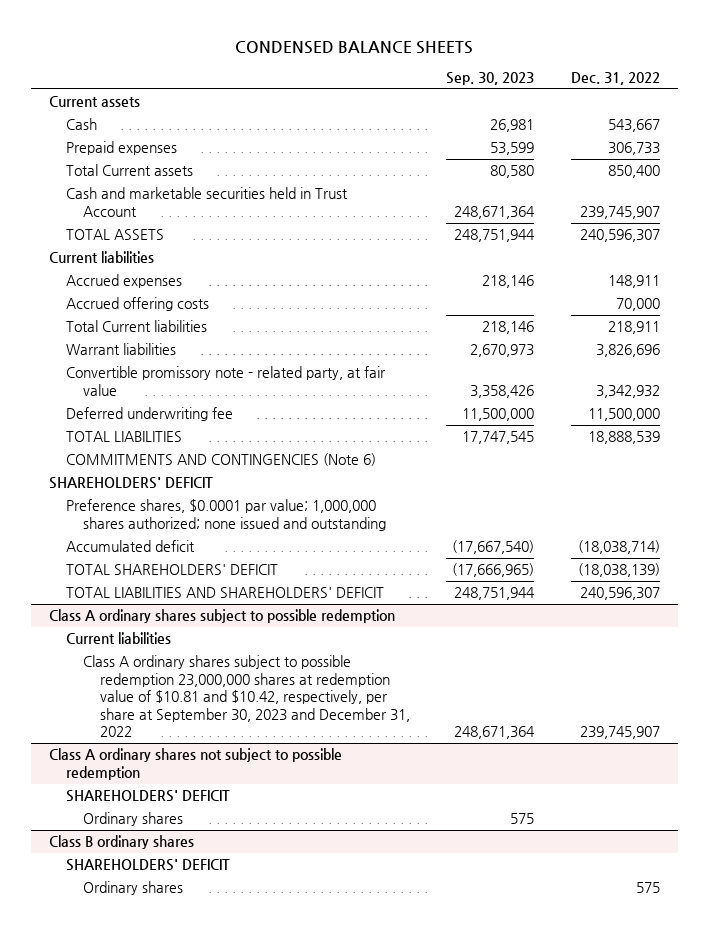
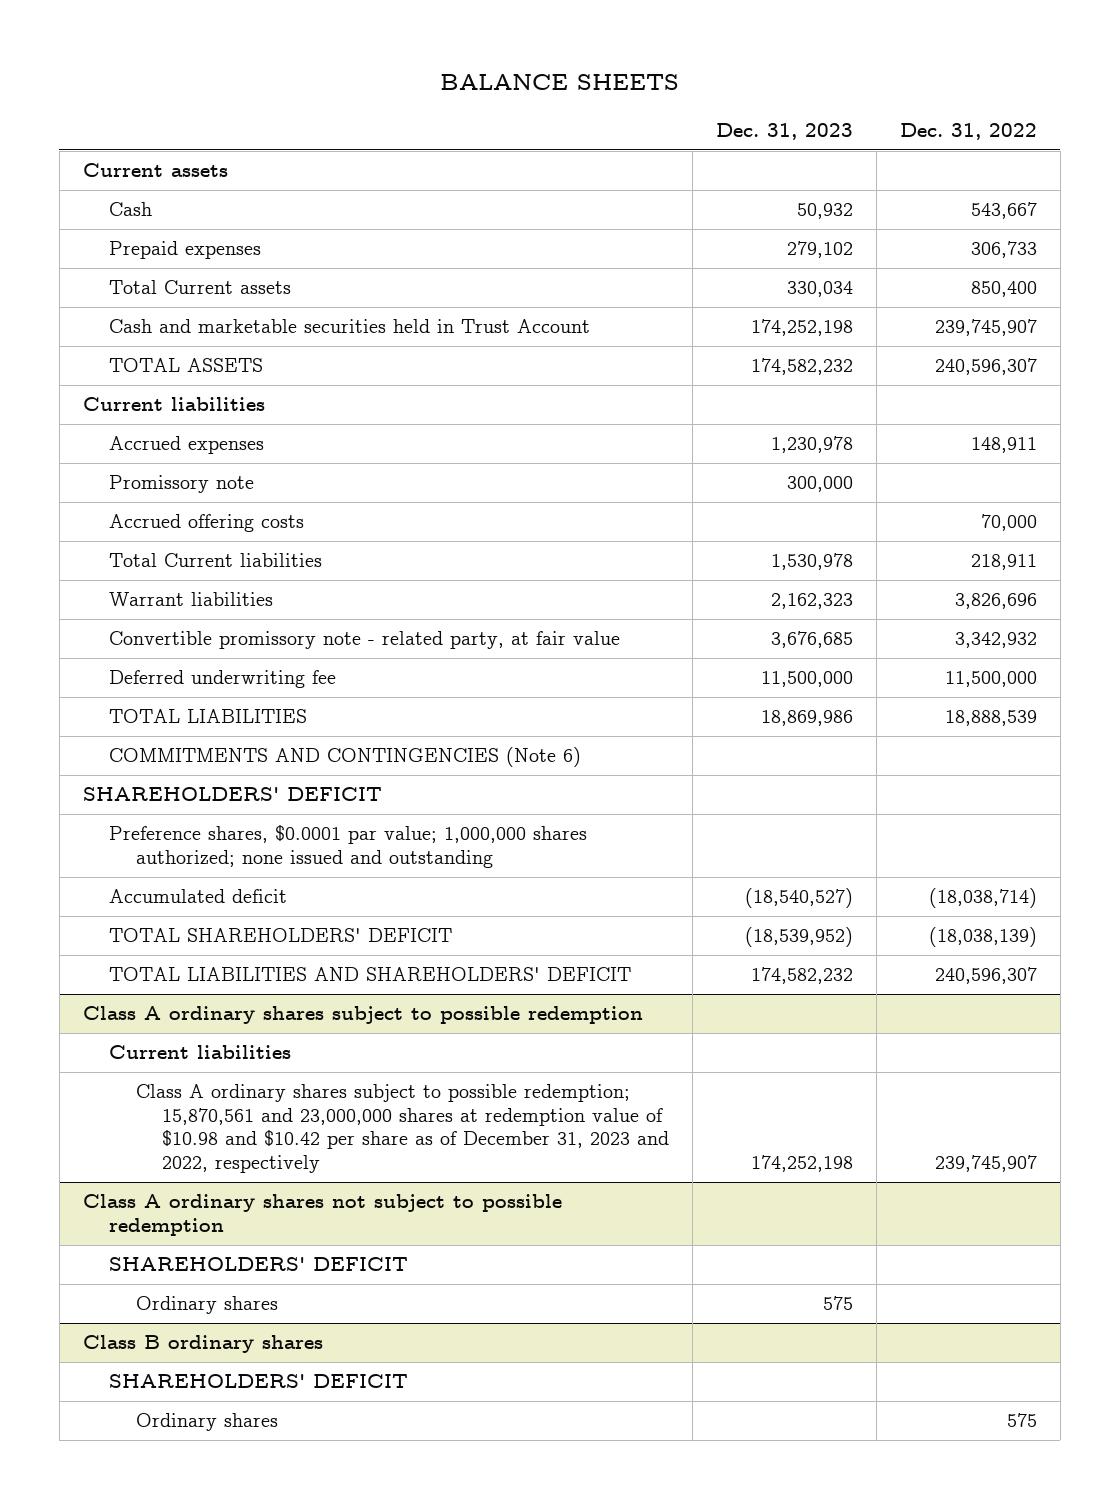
[235,40,474,54] CONDENSED BALANCE SHEETS -> [439,74,679,91] BALANCE SHEETS
[446,71,535,85] Sep. 30, 2023 -> none
none -> [715,123,853,141] Dec. 31, 2023
none -> [109,475,255,494] Promissory note
[82,655,410,738] Class A ordinary shares subject to possible redemption 23,000,000 shares at redemption value of $10.81 and $10.42, respectively, per share at September 30, 2023 and December 31, 2022 -> [135,1084,670,1173] Class A ordinary shares subject to possible redemption; 15,870,561 and 23,000,000 shares at redemption value of $10.98 and $10.42 per share as of December 31, 2023 and 2022, respectively

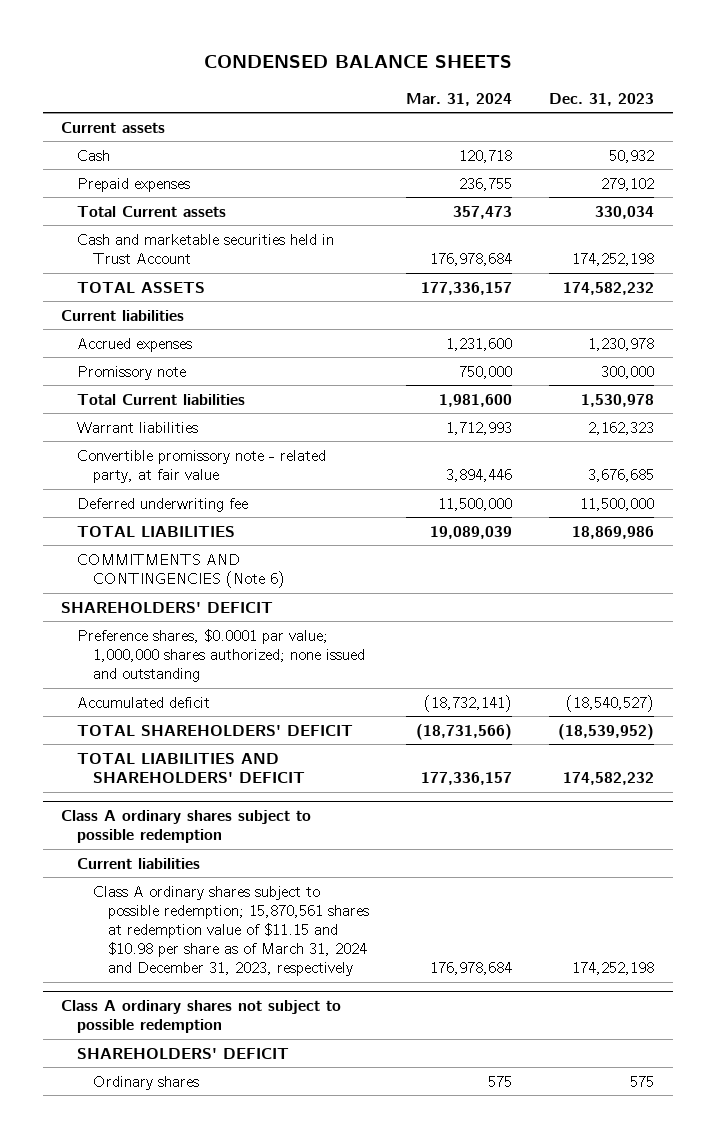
[439,74,679,91] BALANCE SHEETS -> [203,54,512,68] CONDENSED BALANCE SHEETS
[899,123,1037,141] Dec. 31, 2022 -> none
none -> [406,92,513,106] Mar. 31, 2024
[109,514,305,533] Accrued offering costs -> none
[135,1084,670,1173] Class A ordinary shares subject to possible redemption; 15,870,561 and 23,000,000 shares at redemption value of $10.98 and $10.42 per share as of December 31, 2023 and 2022, respectively -> [92,885,370,977] Class A ordinary shares subject to possible redemption; 15,870,561 shares at redemption value of $11.15 and $10.98 per share as of March 31, 2024 and December 31, 2023, respectively
[82,1335,323,1354] Class B ordinary shares -> none
[109,1374,409,1389] SHAREHOLDERS' DEFICIT -> none
[135,1413,278,1432] Ordinary shares -> none

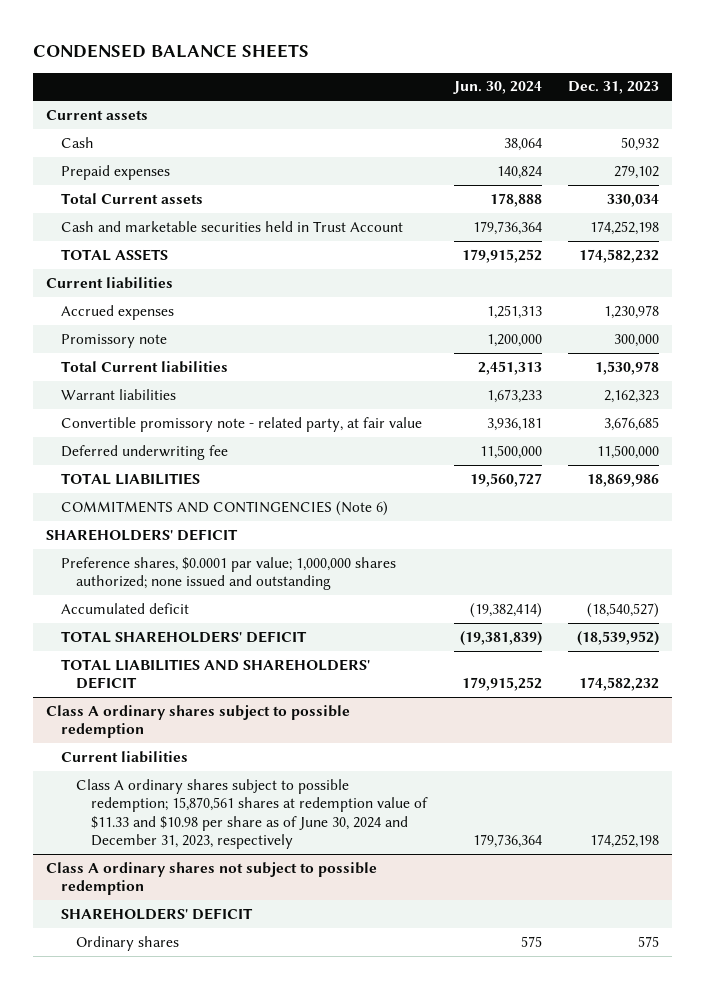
[406,92,513,106] Mar. 31, 2024 -> none
none -> [452,81,542,95] Jun. 30, 2024
[92,885,370,977] Class A ordinary shares subject to possible redemption; 15,870,561 shares at redemption value of $11.15 and $10.98 per share as of March 31, 2024 and December 31, 2023, respectively -> [76,778,429,850] Class A ordinary shares subject to possible redemption; 15,870,561 shares at redemption value of $11.33 and $10.98 per share as of June 30, 2024 and December 31, 2023, respectively

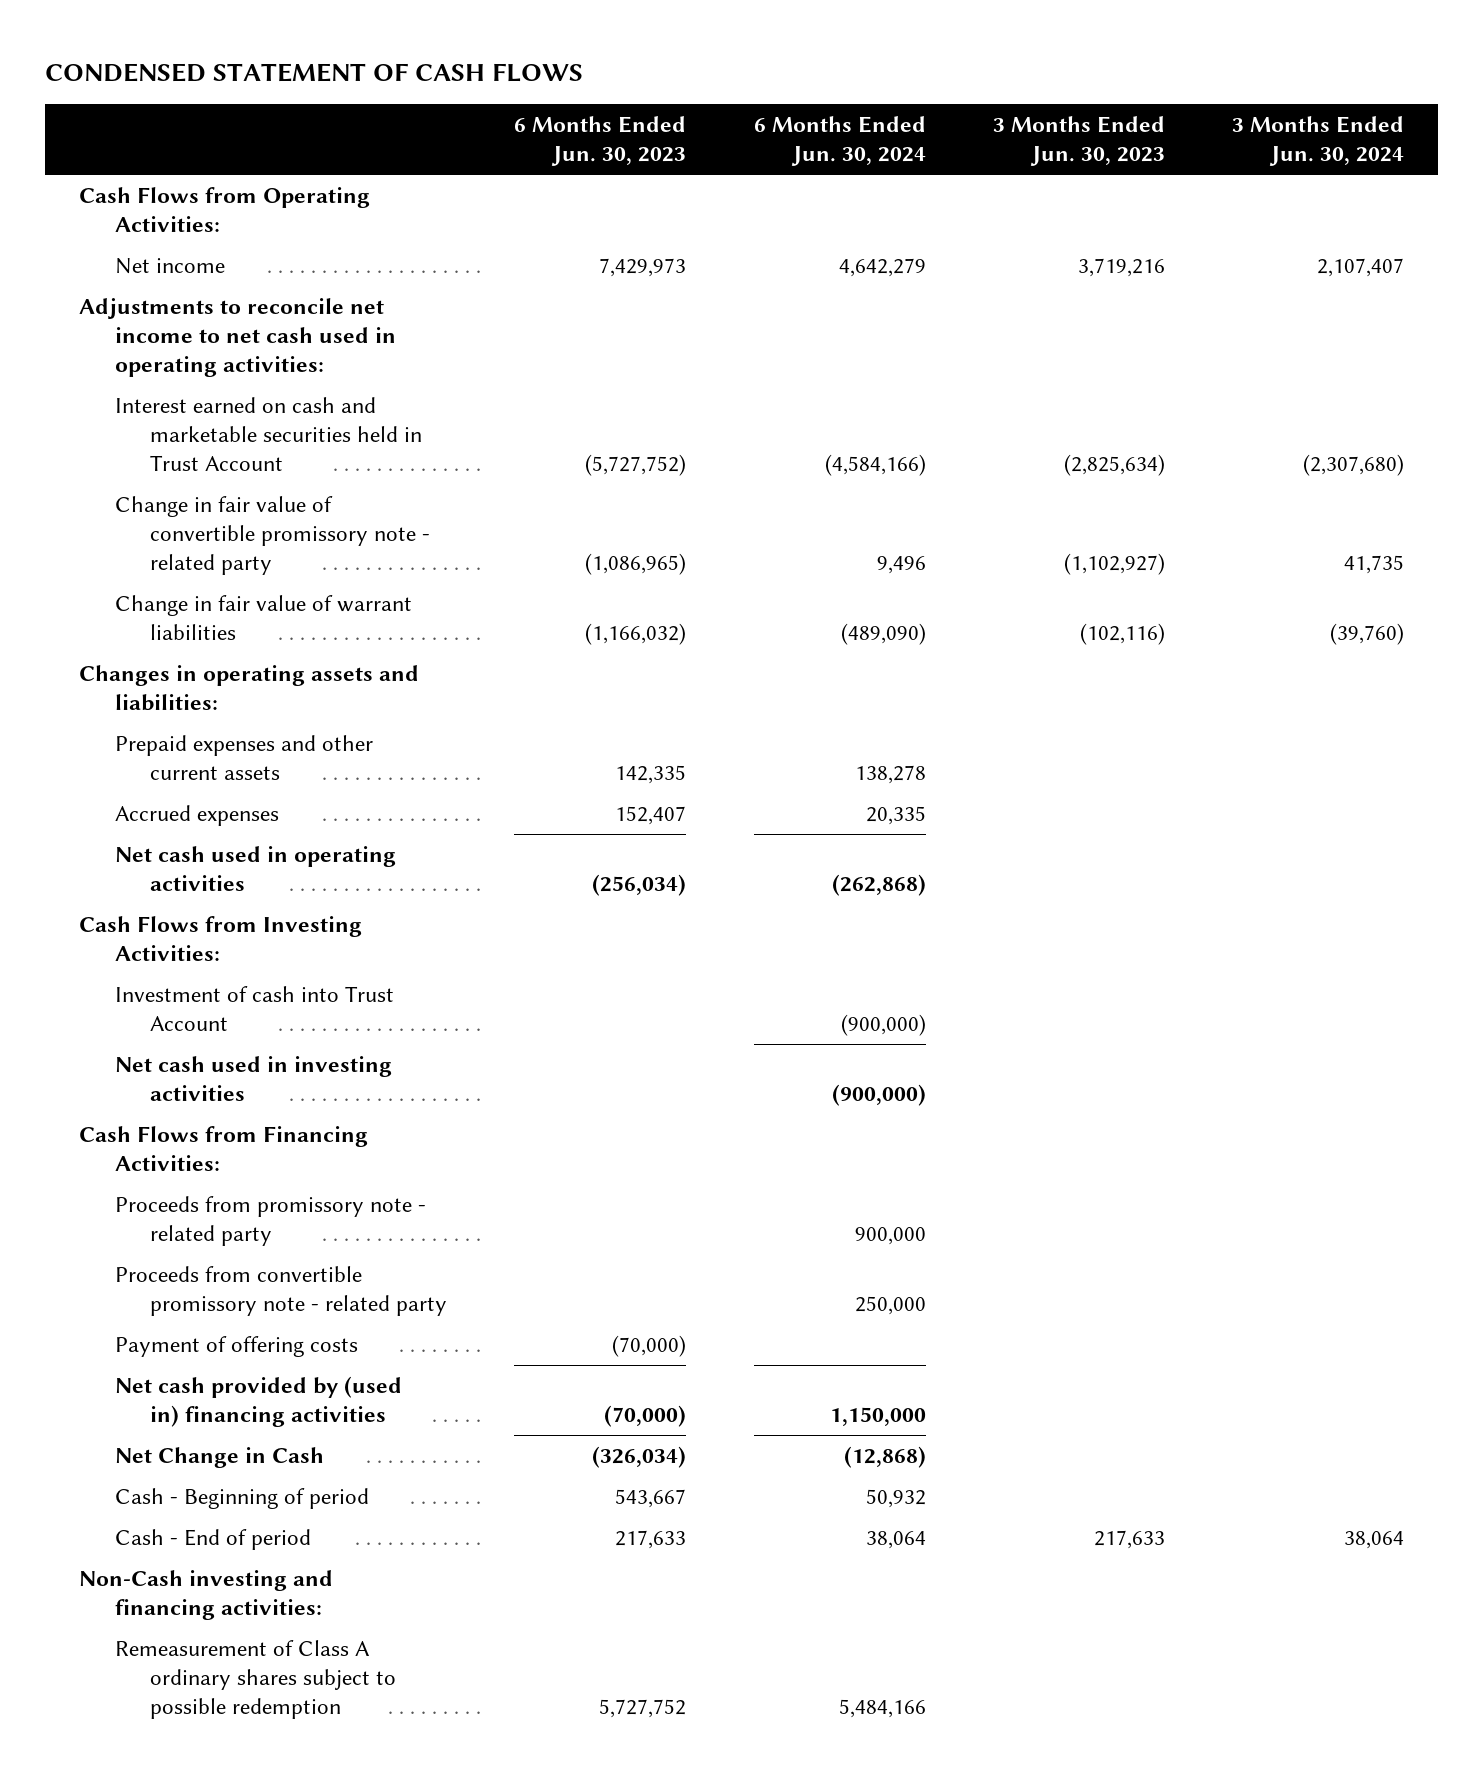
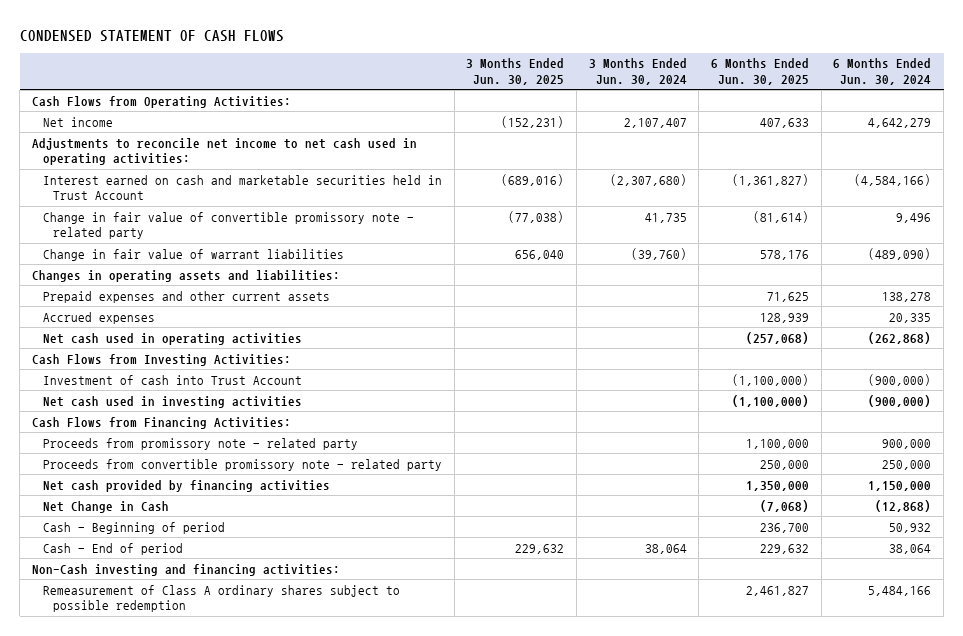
[514,115,687,166] 6 Months Ended Jun. 30, 2023 -> none
[992,115,1165,166] 3 Months Ended Jun. 30, 2023 -> none
none -> [466,58,565,85] 3 Months Ended Jun. 30, 2025
none -> [710,58,809,85] 6 Months Ended Jun. 30, 2025
[114,1336,358,1358] Payment of offering costs -> none
[114,1376,402,1428] Net cash provided by (used in) financing activities -> [42,479,330,492] Net cash provided by financing activities

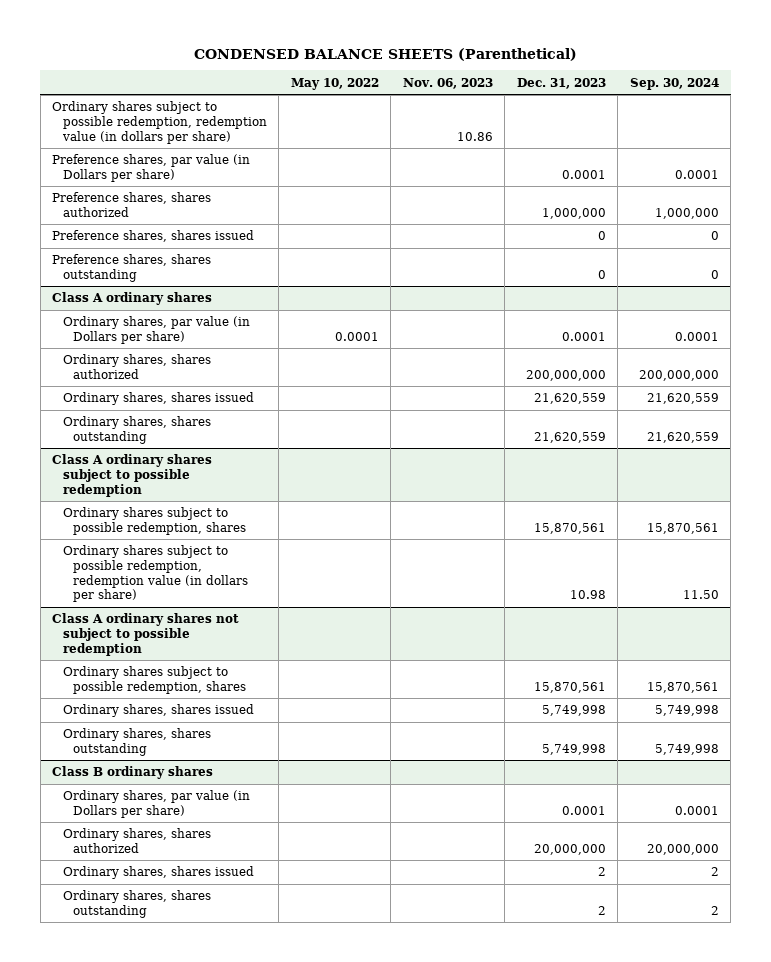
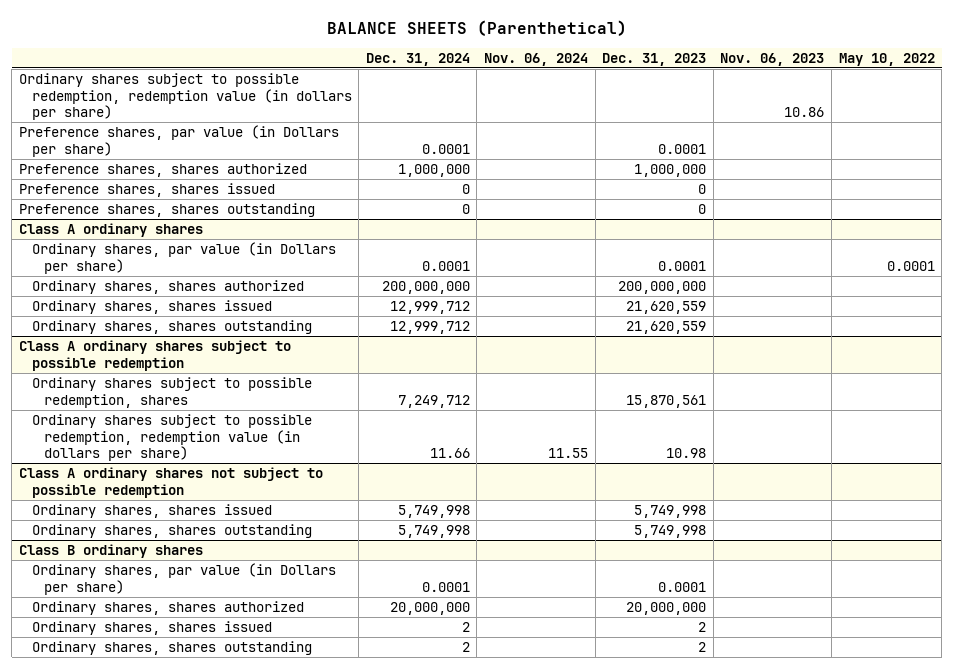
[193,47,577,61] CONDENSED BALANCE SHEETS (Parenthetical) -> [326,19,627,36] BALANCE SHEETS (Parenthetical)
[629,77,719,90] Sep. 30, 2024 -> none
none -> [365,52,470,66] Dec. 31, 2024
none -> [483,52,588,66] Nov. 06, 2024
[62,666,247,694] Ordinary shares subject to possible redemption, shares -> none

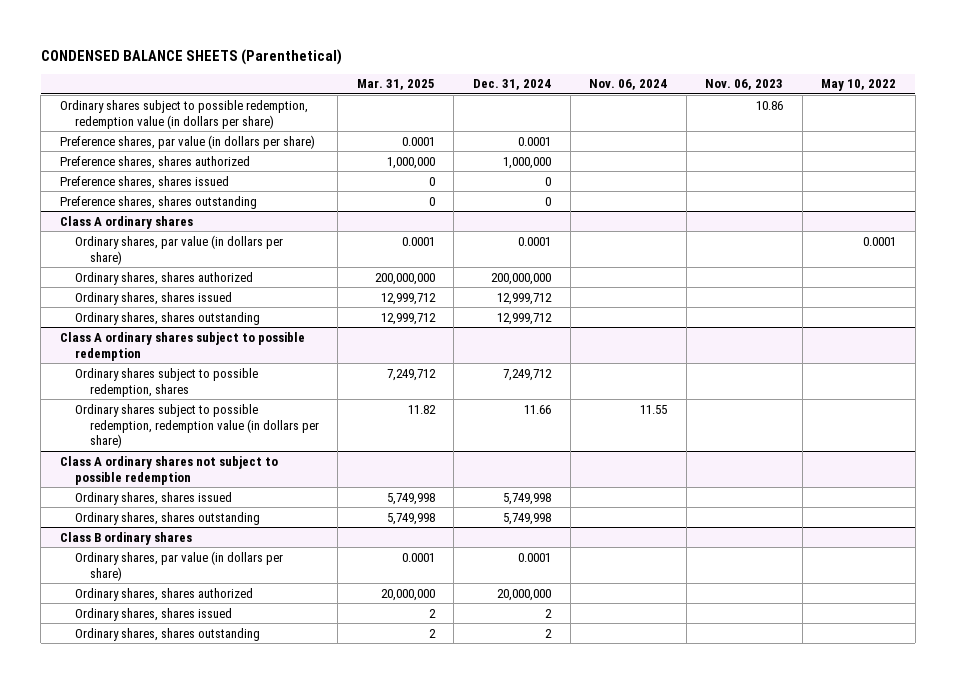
[326,19,627,36] BALANCE SHEETS (Parenthetical) -> [40,48,342,65] CONDENSED BALANCE SHEETS (Parenthetical)
[602,52,707,66] Dec. 31, 2023 -> none
none -> [356,79,435,91] Mar. 31, 2025
[18,125,339,157] Preference shares, par value (in Dollars per share) -> [60,134,316,149] Preference shares, par value (in dollars per share)
[31,242,336,274] Ordinary shares, par value (in Dollars per share) -> [74,234,283,265] Ordinary shares, par value (in dollars per share)
[31,563,336,595] Ordinary shares, par value (in Dollars per share) -> [74,550,283,581] Ordinary shares, par value (in dollars per share)

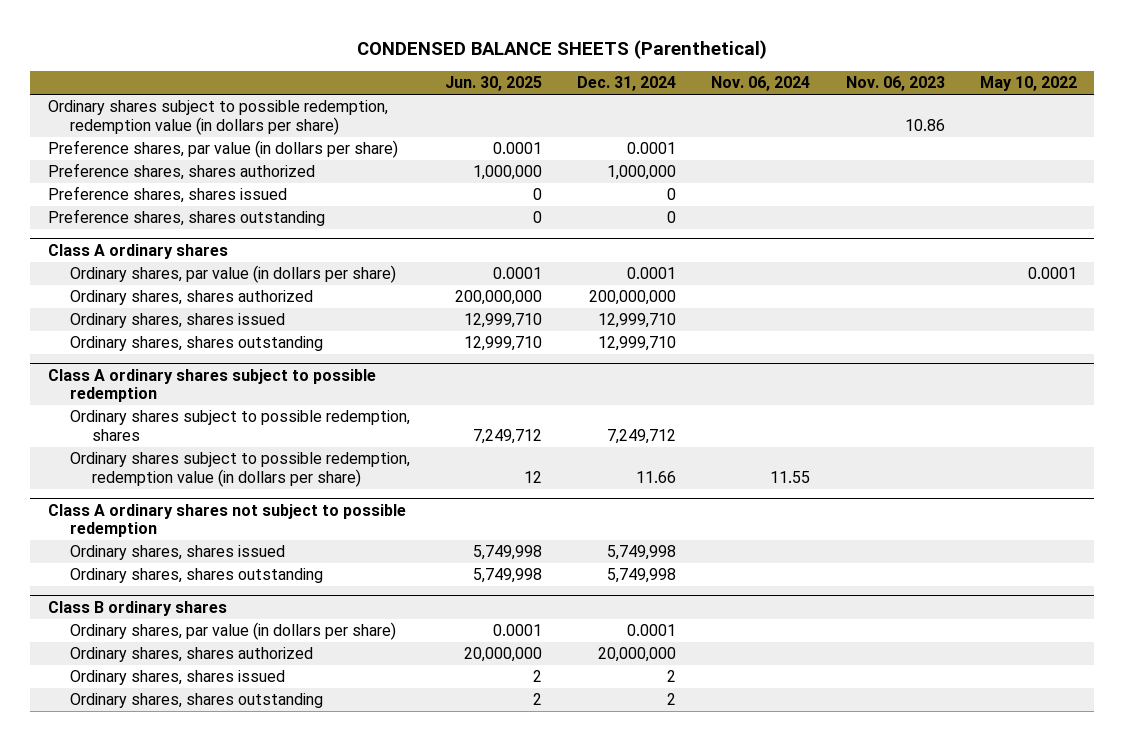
[356,79,435,91] Mar. 31, 2025 -> none
none -> [445,76,543,92] Jun. 30, 2025
[496,292,552,305] 12,999,712 -> [598,313,677,329] 12,999,710
[496,312,552,325] 12,999,712 -> [598,336,677,352] 12,999,710

